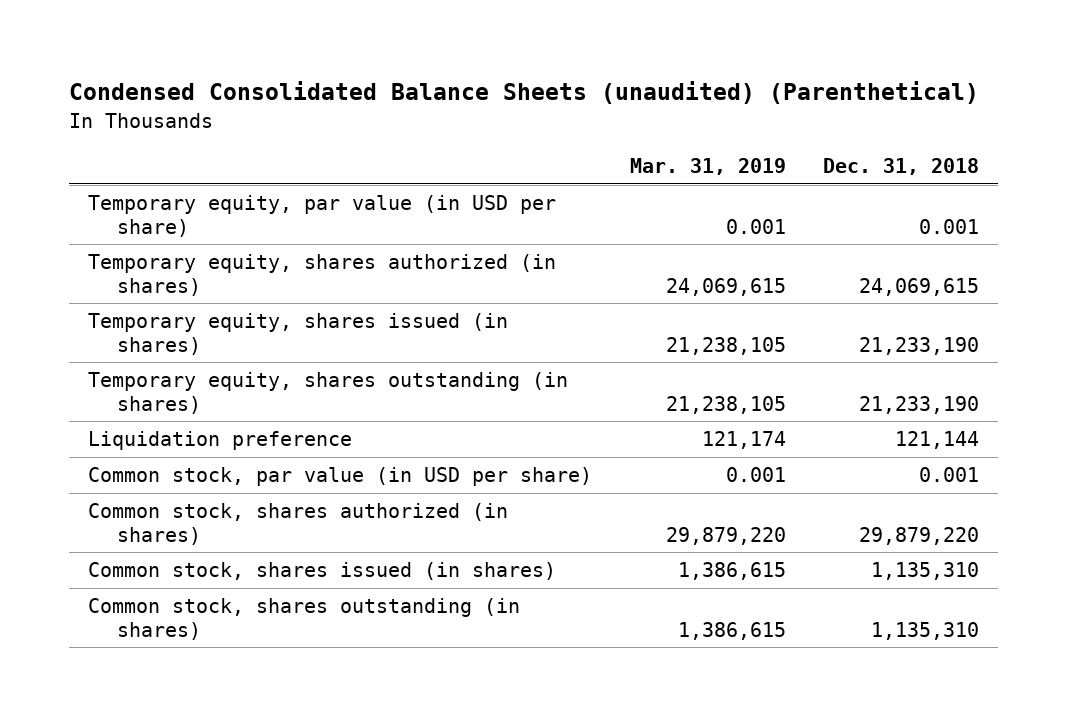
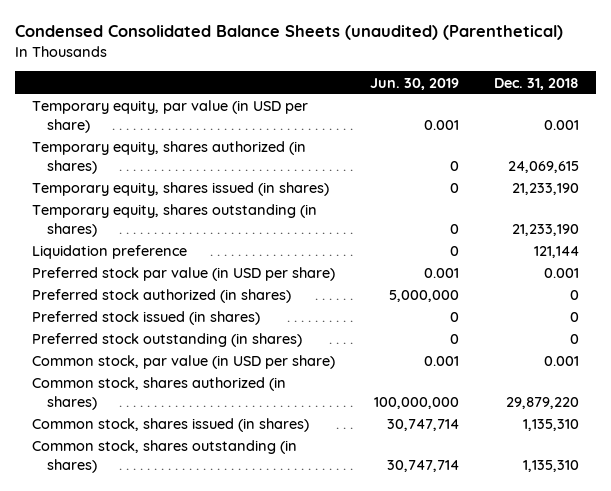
[629,158,786,176] Mar. 31, 2019 -> none
none -> [369,77,459,90] Jun. 30, 2019
none -> [32,267,336,282] Preferred stock par value (in USD per share)
none -> [32,289,292,304] Preferred stock authorized (in shares)
none -> [32,311,261,326] Preferred stock issued (in shares)
none -> [32,333,303,348] Preferred stock outstanding (in shares)

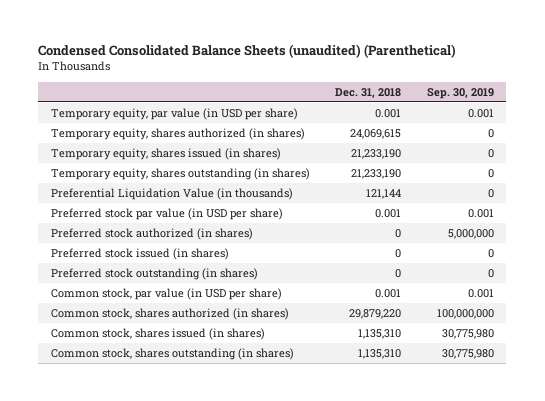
[369,77,459,90] Jun. 30, 2019 -> none
none -> [426,87,494,99] Sep. 30, 2019
[32,245,188,260] Liquidation preference -> [50,188,293,201] Preferential Liquidation Value (in thousands)

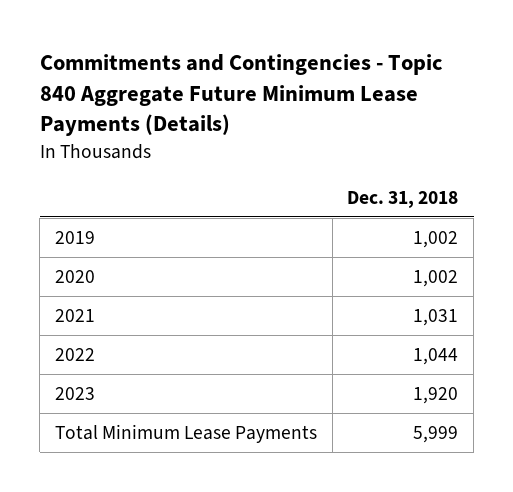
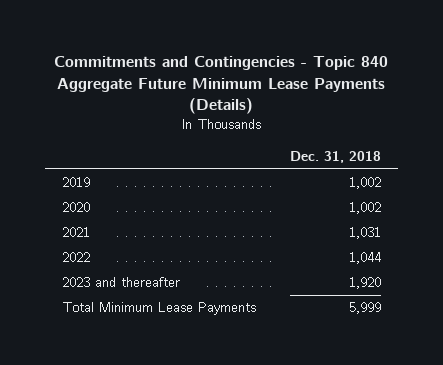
[54,386,95,400] 2023 -> [61,277,180,288] 2023 and thereafter

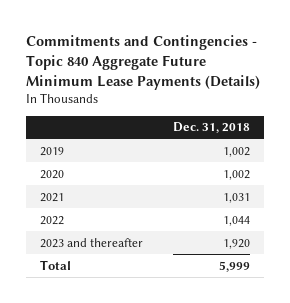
[61,302,256,316] Total Minimum Lease Payments -> [40,259,72,270] Total

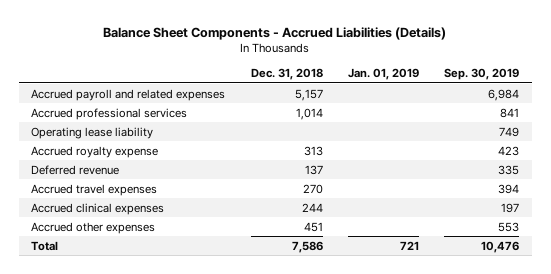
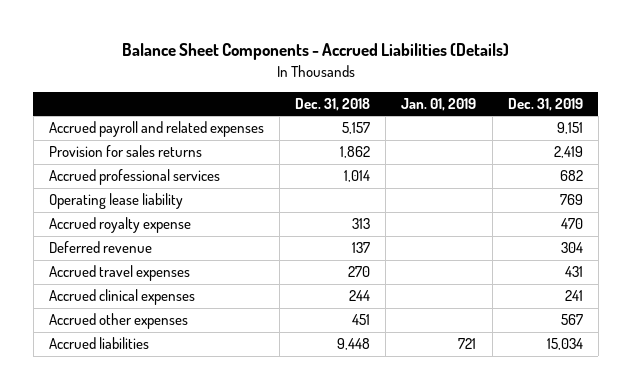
[444,68,520,81] Sep. 30, 2019 -> none
none -> [507,97,583,111] Dec. 31, 2019
none -> [48,145,202,158] Provision for sales returns
[31,240,59,251] Total -> none
none -> [48,337,149,350] Accrued liabilities

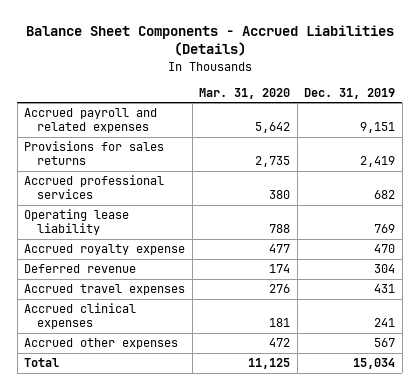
[295,97,371,111] Dec. 31, 2018 -> none
[401,97,477,111] Jan. 01, 2019 -> none
none -> [199,87,291,99] Mar. 31, 2020
[48,145,202,158] Provision for sales returns -> [24,141,165,166] Provisions for sales returns
[48,337,149,350] Accrued liabilities -> [24,358,60,368] Total

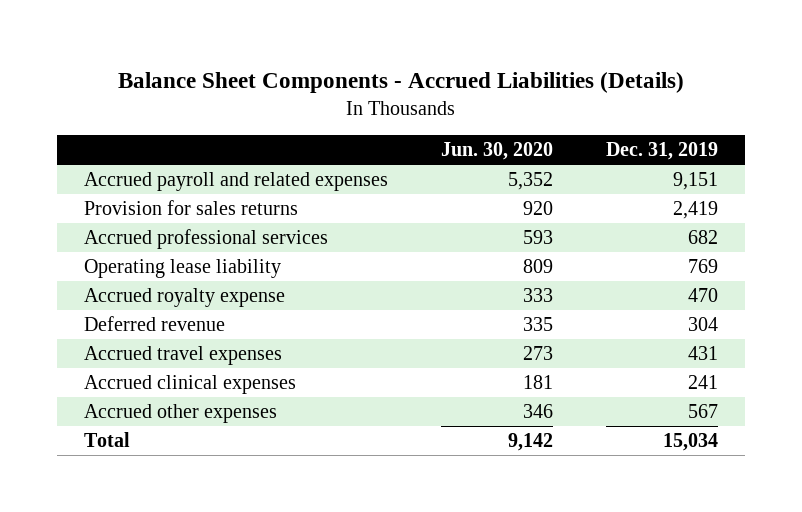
[199,87,291,99] Mar. 31, 2020 -> none
none -> [441,141,554,160] Jun. 30, 2020
[24,141,165,166] Provisions for sales returns -> [83,200,298,216] Provision for sales returns

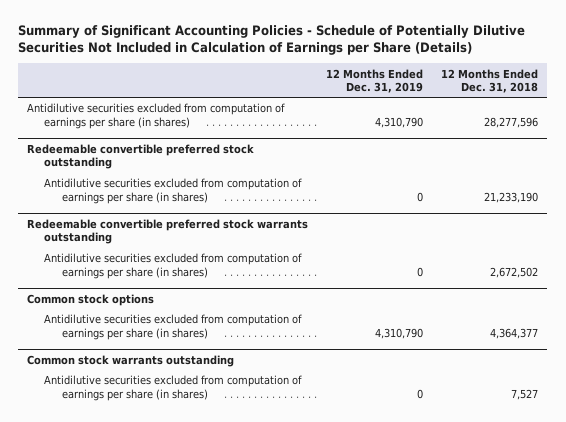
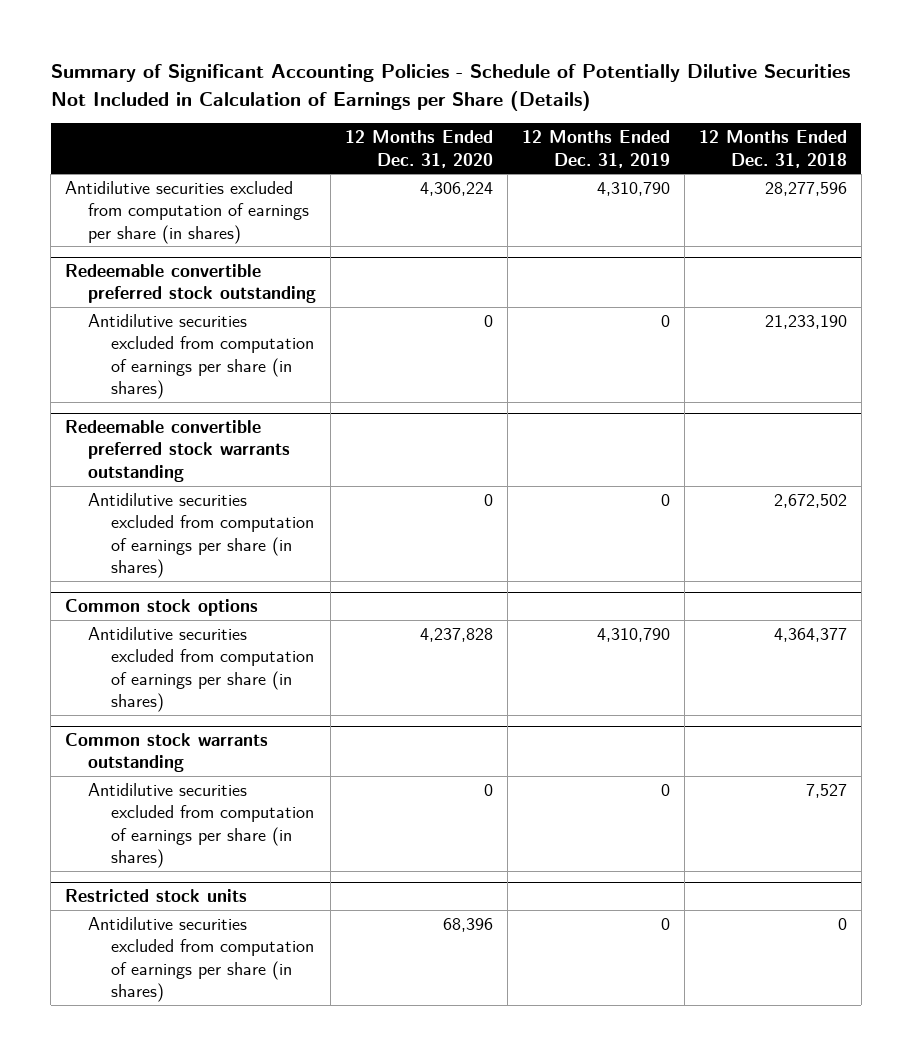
none -> [345,130,494,168] 12 Months Ended Dec. 31, 2020
none -> [65,889,248,903] Restricted stock units
none -> [88,917,315,1002] Antidilutive securities excluded from computation of earnings per share (in shares)

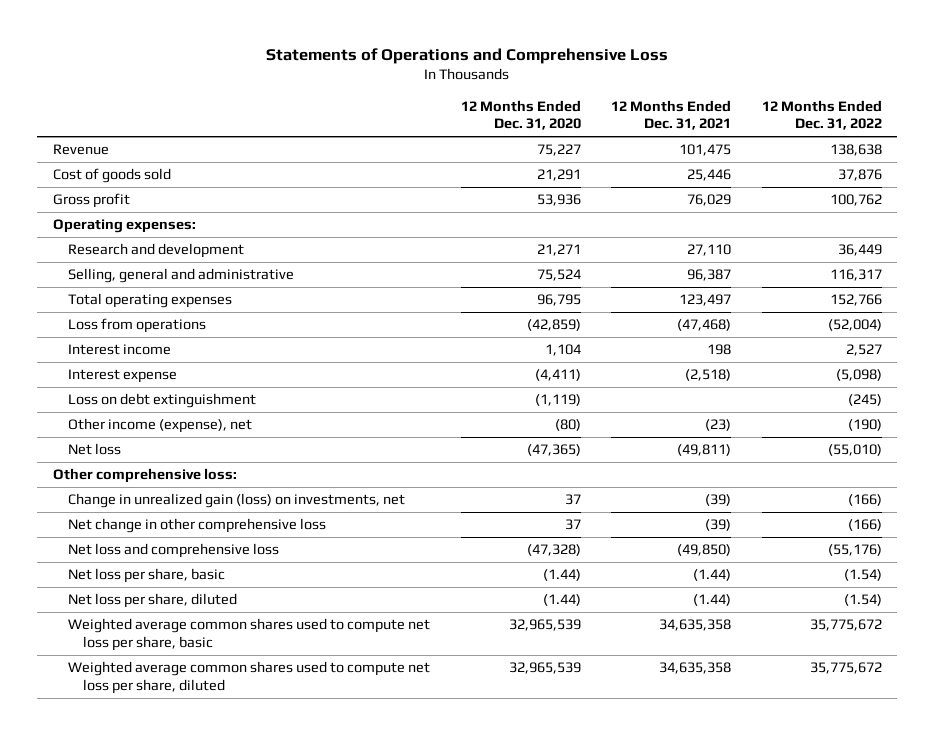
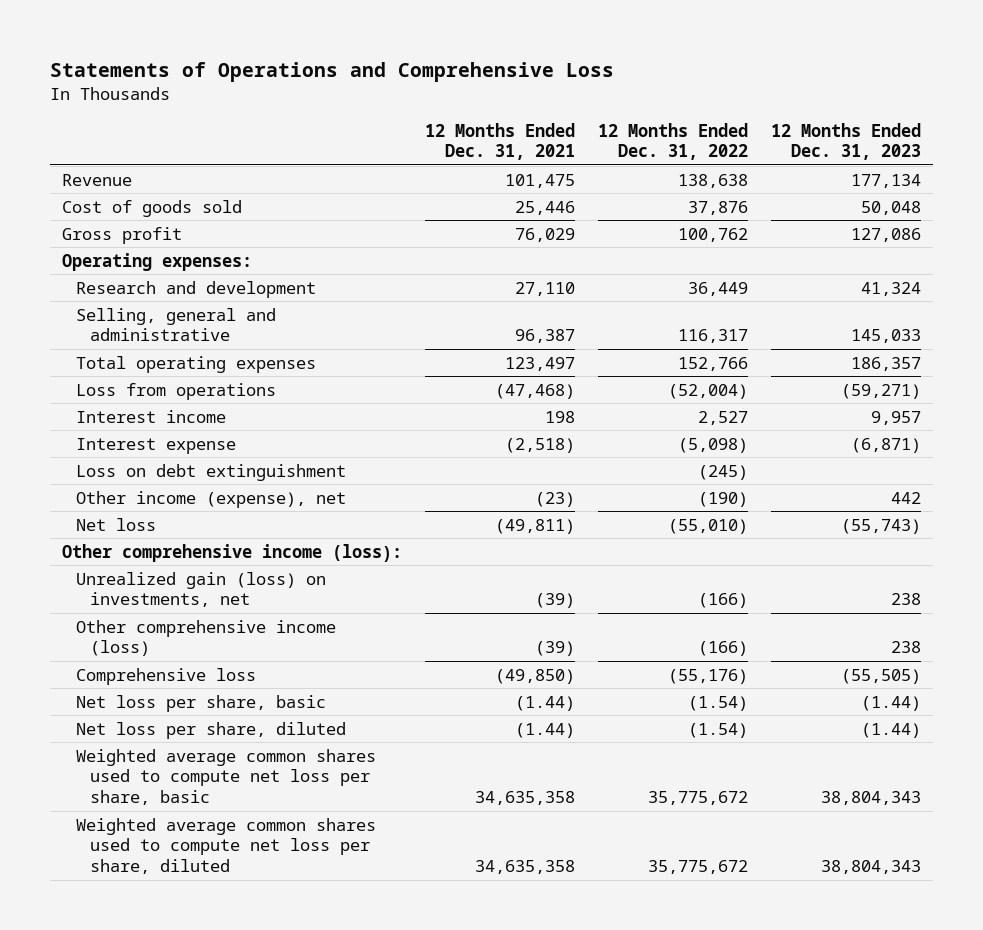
[460,99,581,131] 12 Months Ended Dec. 31, 2020 -> none
none -> [771,122,922,161] 12 Months Ended Dec. 31, 2023
[52,468,237,484] Other comprehensive loss: -> [61,543,402,562] Other comprehensive income (loss):
[67,493,405,509] Change in unrealized gain (loss) on investments, net -> [76,571,327,608] Unrealized gain (loss) on investments, net
[67,518,326,534] Net change in other comprehensive loss -> [76,619,337,657] Other comprehensive income (loss)
[67,543,279,559] Net loss and comprehensive loss -> [76,667,257,685] Comprehensive loss

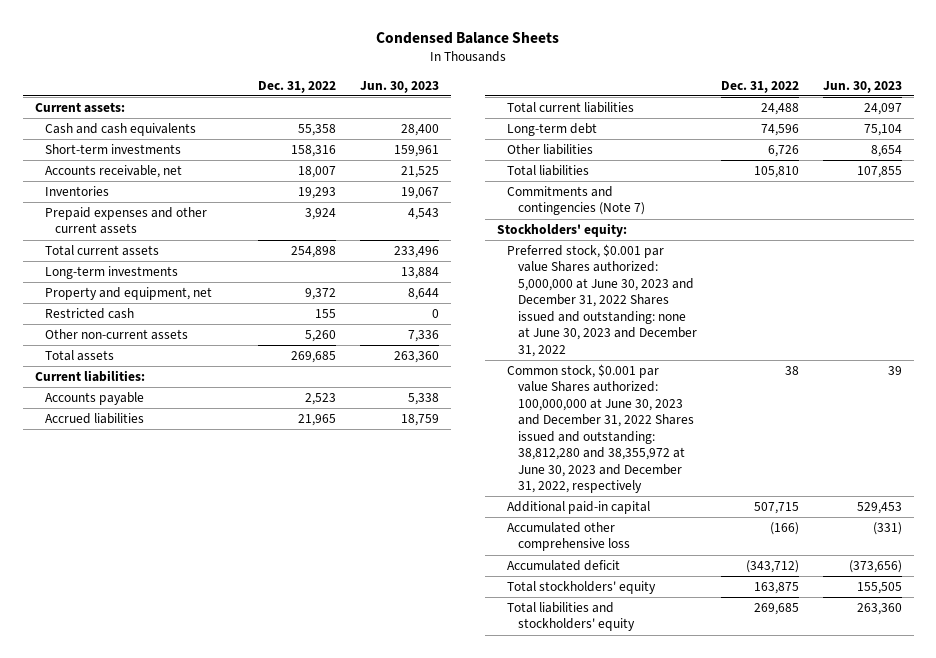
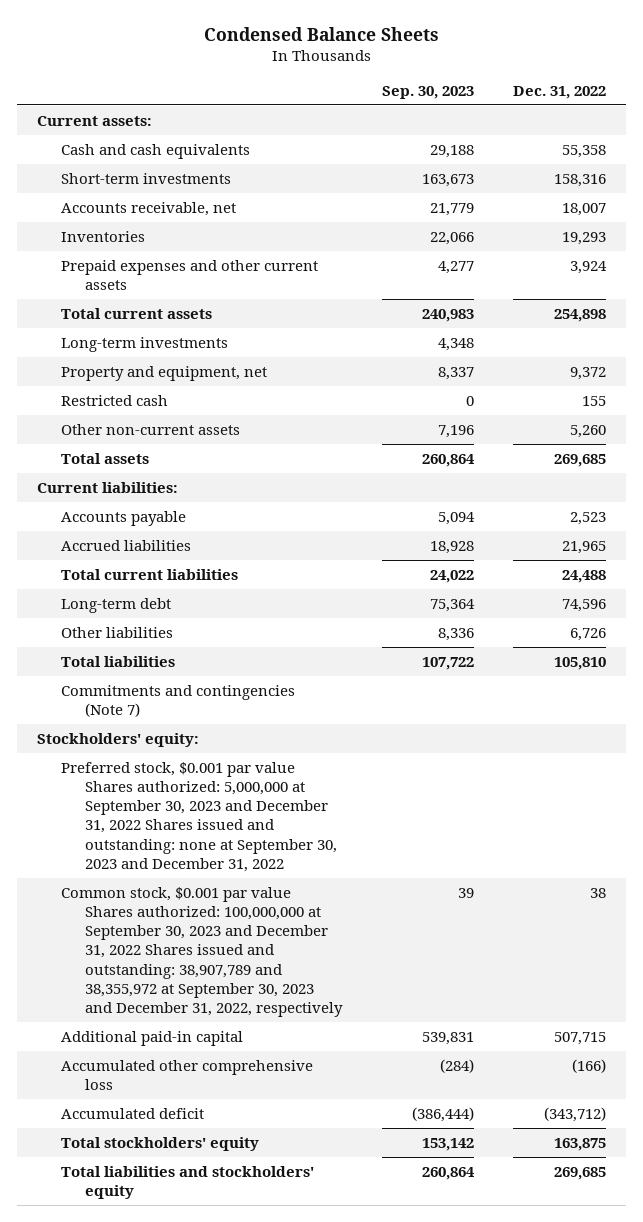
[360,80,440,93] Jun. 30, 2023 -> none
none -> [381,85,474,99] Sep. 30, 2023
[507,243,697,357] Preferred stock, $0.001 par value Shares authorized: 5,000,000 at June 30, 2023 and December 31, 2022 Shares issued and outstanding: none at June 30, 2023 and December 31, 2022 -> [61,761,338,872] Preferred stock, $0.001 par value Shares authorized: 5,000,000 at September 30, 2023 and December 31, 2022 Shares issued and outstanding: none at September 30, 2023 and December 31, 2022
[507,363,694,494] Common stock, $0.001 par value Shares authorized: 100,000,000 at June 30, 2023 and December 31, 2022 Shares issued and outstanding: 38,812,280 and 38,355,972 at June 30, 2023 and December 31, 2022, respectively -> [61,886,344,1017] Common stock, $0.001 par value Shares authorized: 100,000,000 at September 30, 2023 and December 31, 2022 Shares issued and outstanding: 38,907,789 and 38,355,972 at September 30, 2023 and December 31, 2022, respectively

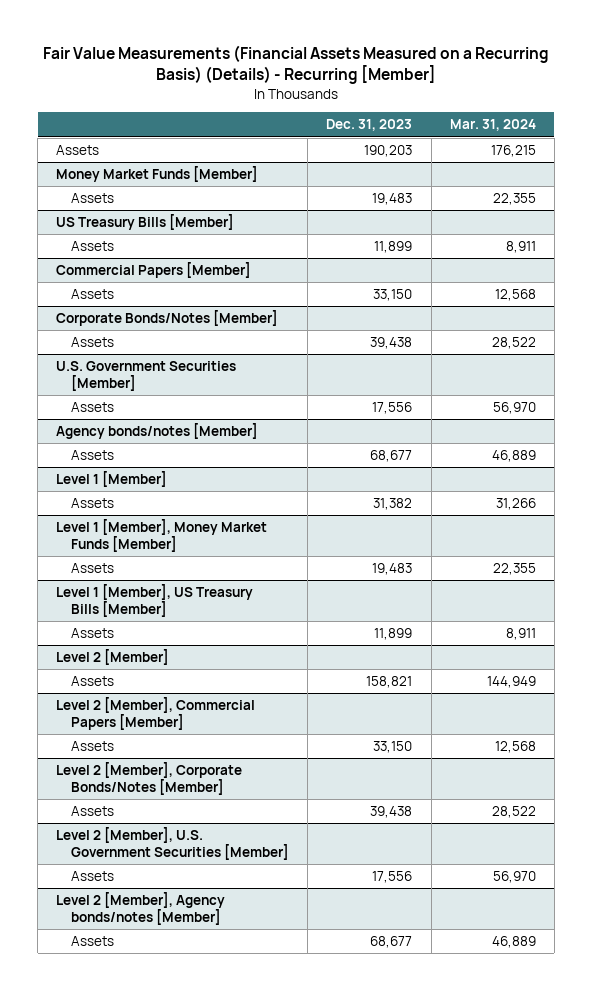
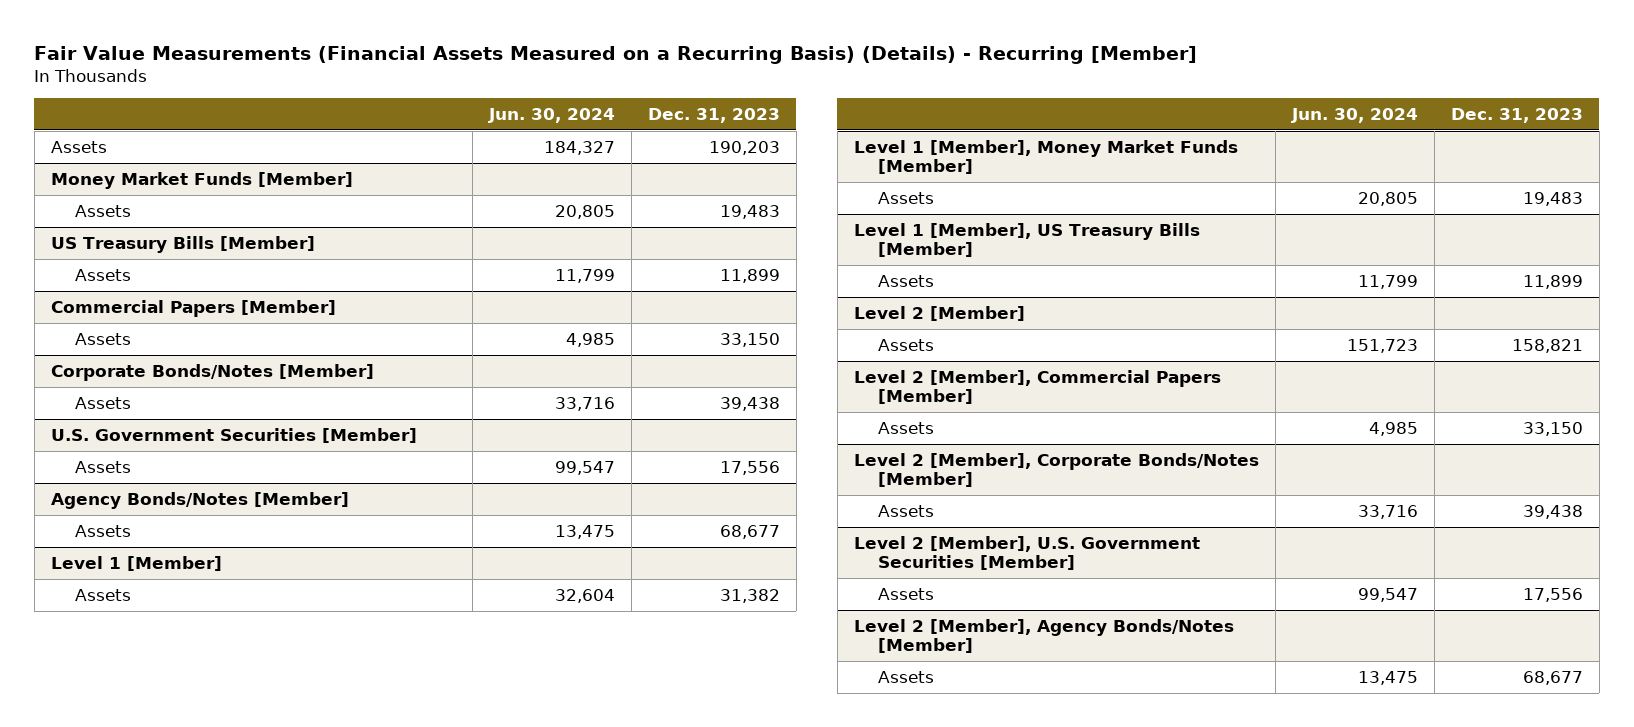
[449,119,536,132] Mar. 31, 2024 -> none
none -> [487,107,615,123] Jun. 30, 2024
[56,423,259,440] Agency bonds/notes [Member] -> [50,491,349,509] Agency Bonds/Notes [Member]
[56,892,226,925] Level 2 [Member], Agency bonds/notes [Member] -> [853,618,1234,653] Level 2 [Member], Agency Bonds/Notes [Member]

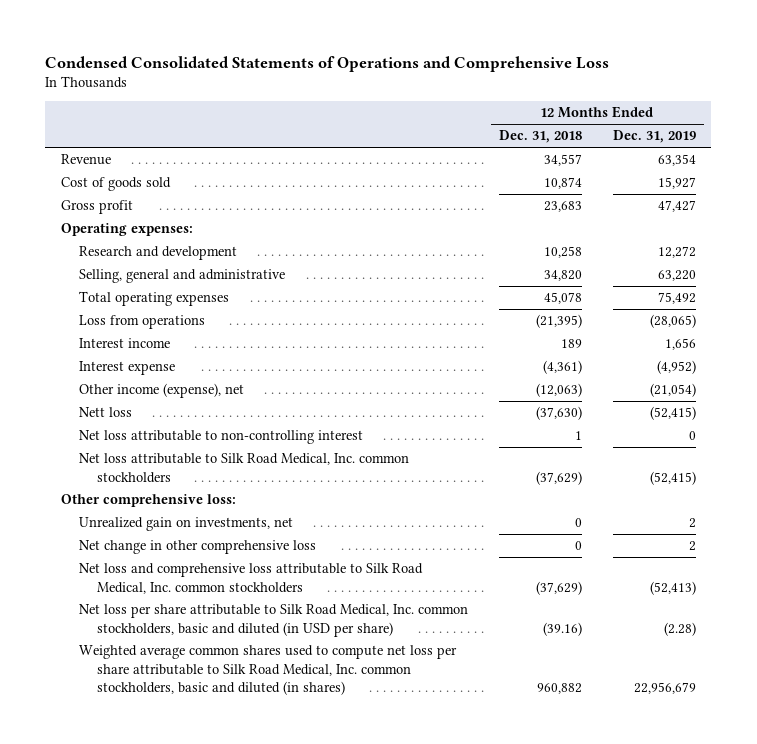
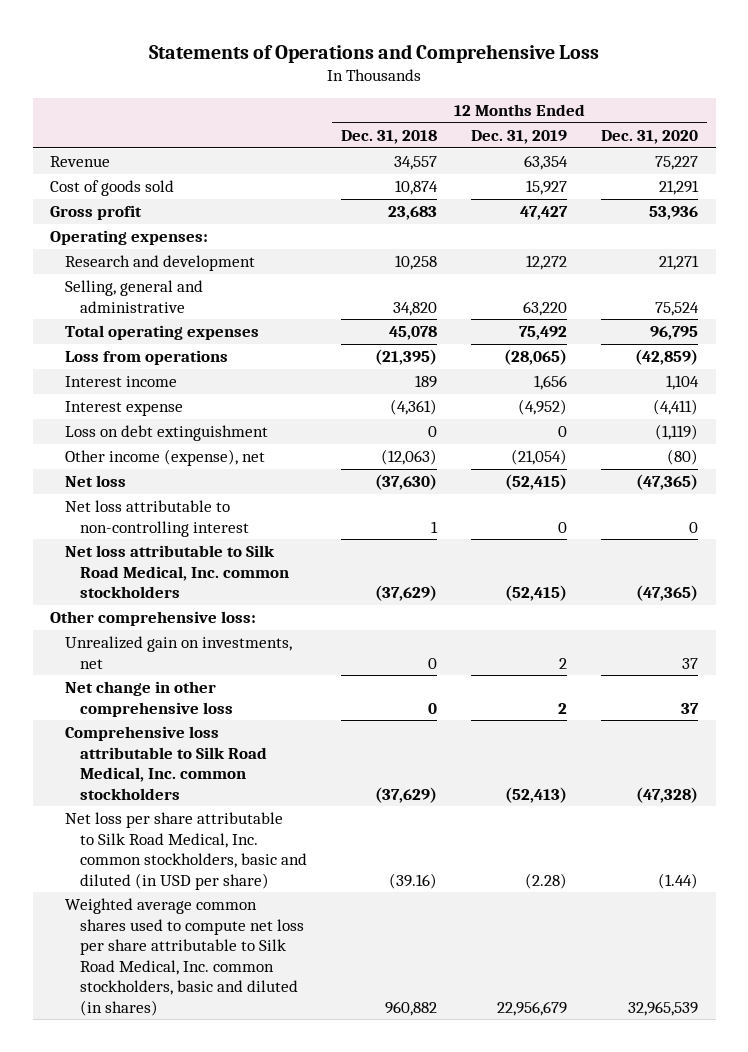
[45,55,610,72] Condensed Consolidated Statements of Operations and Comprehensive Loss -> [149,43,600,63] Statements of Operations and Comprehensive Loss
none -> [601,130,699,145] Dec. 31, 2020
none -> [64,425,268,442] Loss on debt extinguishment
[79,407,133,418] Nett loss -> [64,475,126,488] Net loss
[79,563,424,594] Net loss and comprehensive loss attributable to Silk Road Medical, Inc. common stockholders -> [64,726,267,800] Comprehensive loss attributable to Silk Road Medical, Inc. common stockholders

